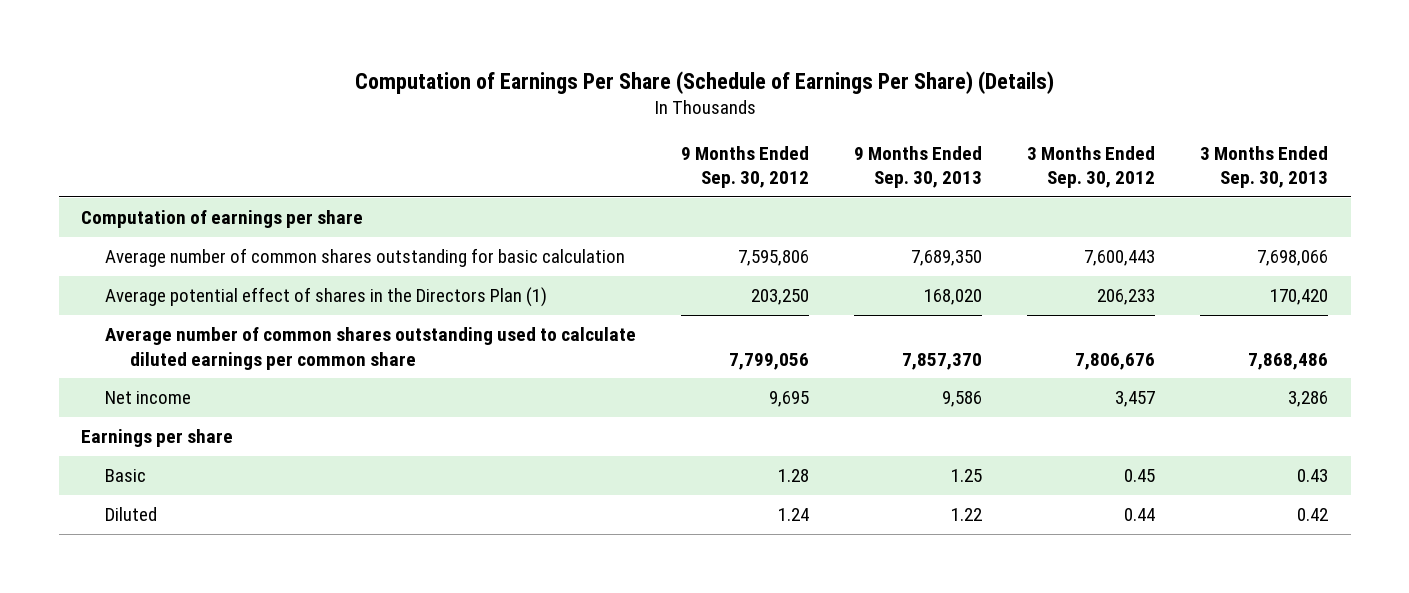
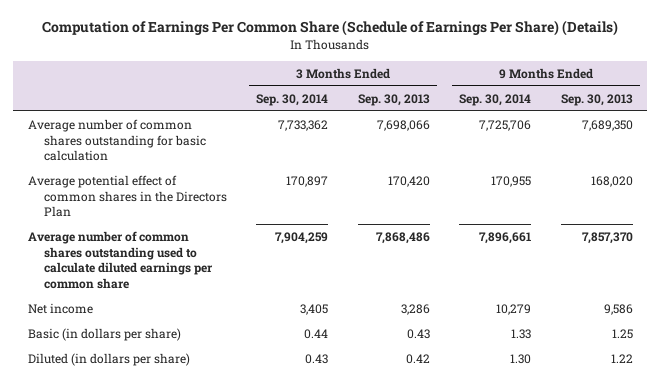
[354,70,1054,94] Computation of Earnings Per Share (Schedule of Earnings Per Share) (Details) -> [42,20,619,37] Computation of Earnings Per Common Share (Schedule of Earnings Per Share) (Details)
[681,145,810,189] 9 Months Ended Sep. 30, 2012 -> none
[1027,145,1156,189] 3 Months Ended Sep. 30, 2012 -> none
none -> [256,93,329,106] Sep. 30, 2014
none -> [459,93,532,106] Sep. 30, 2014
[81,210,364,229] Computation of earnings per share -> none
[105,287,548,308] Average potential effect of shares in the Directors Plan (1) -> [28,174,227,218] Average potential effect of common shares in the Directors Plan
[81,429,234,448] Earnings per share -> none
[105,469,147,483] Basic -> [28,327,182,341] Basic (in dollars per share)
[105,507,158,522] Diluted -> [28,352,191,366] Diluted (in dollars per share)

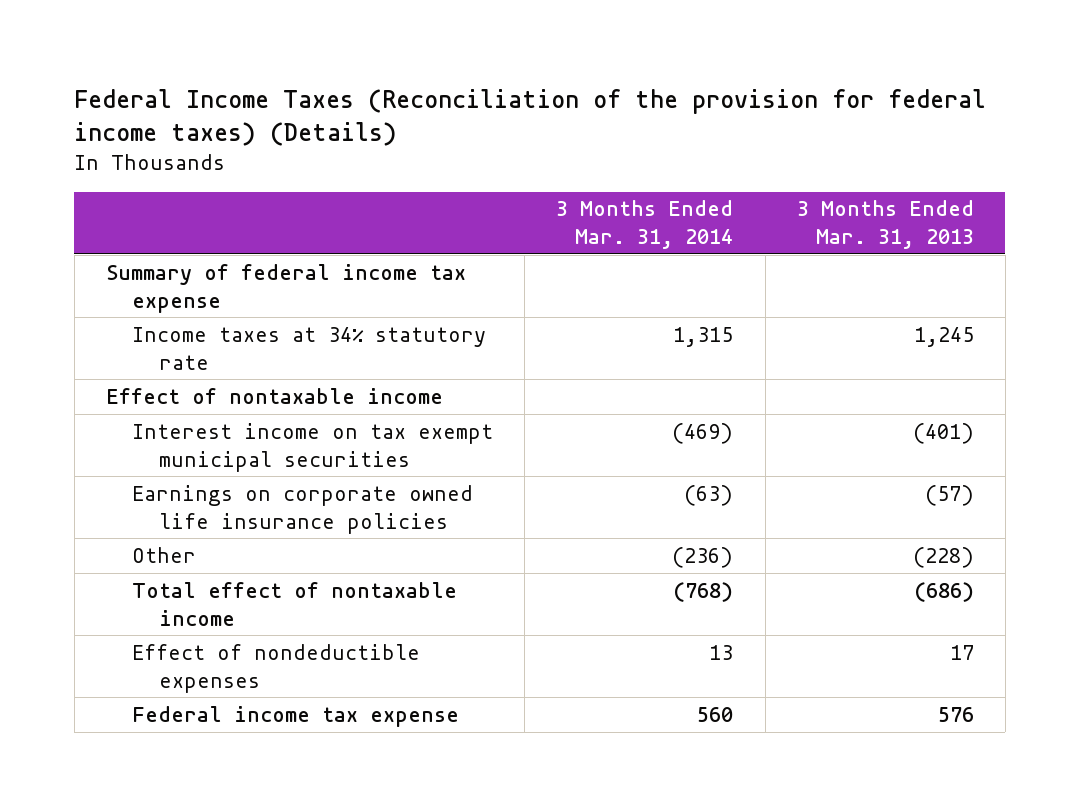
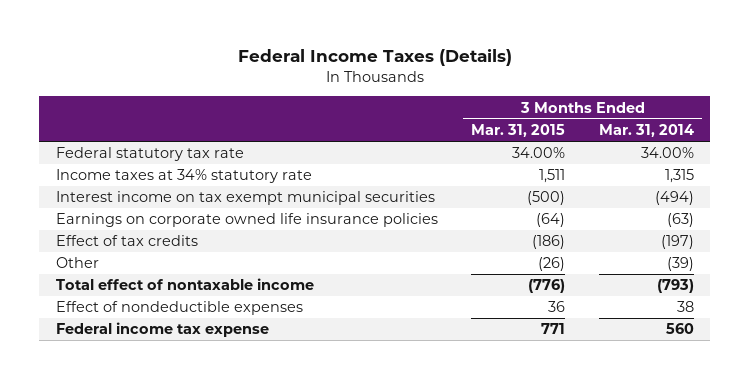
[74,88,987,146] Federal Income Taxes (Reconciliation of the provision for federal income taxes) (Details) -> [237,48,512,66] Federal Income Taxes (Details)
[796,200,974,250] 3 Months Ended Mar. 31, 2013 -> none
none -> [471,124,566,138] Mar. 31, 2015
[105,263,466,313] Summary of federal income tax expense -> none
none -> [55,147,244,162] Federal statutory tax rate
[105,387,443,404] Effect of nontaxable income -> none
[672,422,734,444] (469) -> [654,191,694,206] (494)
none -> [55,235,198,247] Effect of tax credits
[672,546,734,568] (236) -> [666,257,694,272] (39)
[673,581,734,602] (768) -> [656,279,694,294] (793)
[709,644,734,660] 13 -> [676,301,694,313] 38

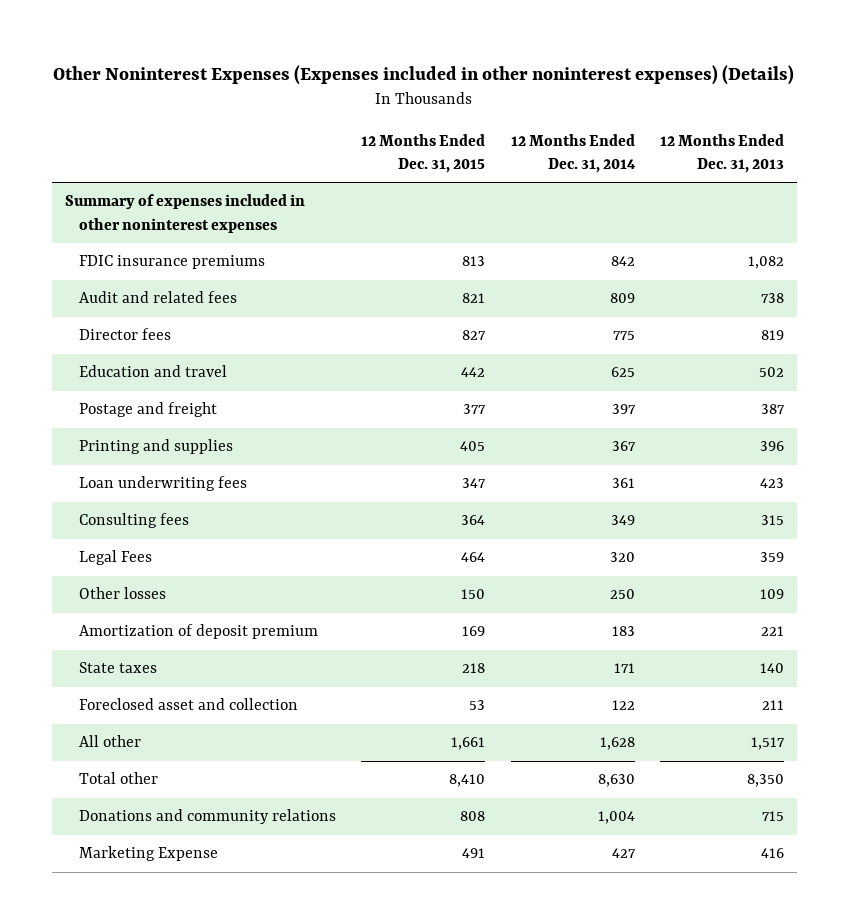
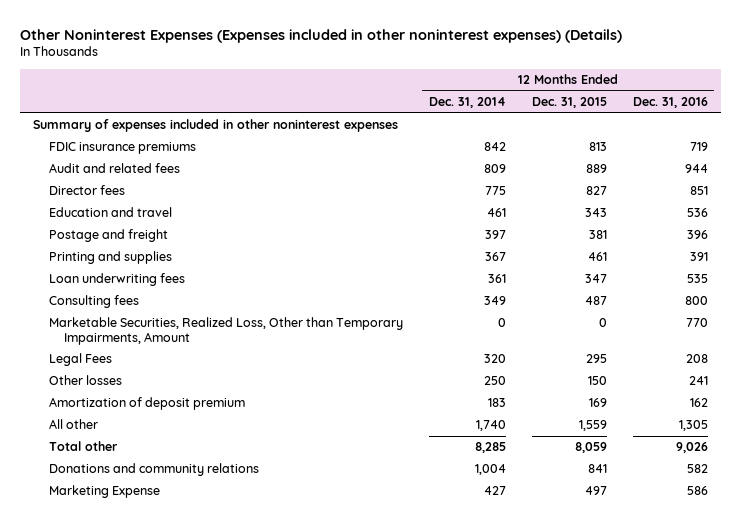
[660,133,785,173] 12 Months Ended Dec. 31, 2013 -> none
none -> [632,97,708,109] Dec. 31, 2016
[462,293,486,304] 821 -> [585,164,607,174] 889
[461,367,486,378] 442 -> [584,208,607,218] 343
[610,367,635,378] 625 -> [486,208,506,218] 461
[463,404,487,415] 377 -> [588,230,607,240] 381
[460,441,486,452] 405 -> [587,252,607,262] 461
[461,515,486,526] 364 -> [584,296,607,306] 487
none -> [48,317,403,345] Marketable Securities, Realized Loss, Other than Temporary Impairments, Amount
[461,552,486,563] 464 -> [585,354,607,364] 295
[78,662,157,674] State taxes -> none
[78,698,298,711] Foreclosed asset and collection -> none
[451,737,486,751] 1,661 -> [578,420,607,432] 1,559
[599,737,635,751] 1,628 -> [475,420,506,432] 1,740
[449,774,486,788] 8,410 -> [574,442,607,454] 8,059
[597,774,635,788] 8,630 -> [474,442,506,454] 8,285
[460,811,486,822] 808 -> [587,464,607,474] 841
[462,848,486,859] 491 -> [584,486,607,496] 497

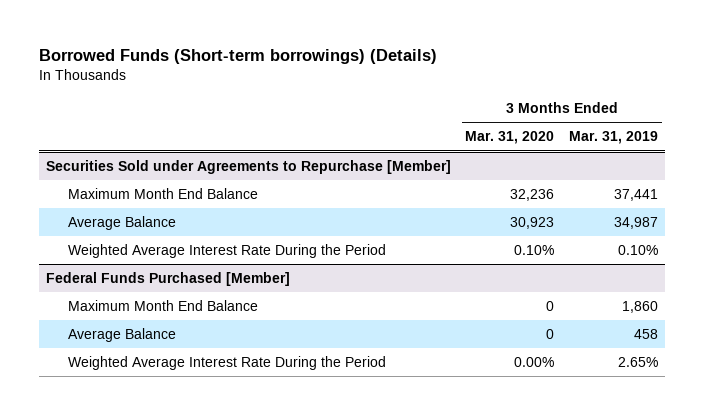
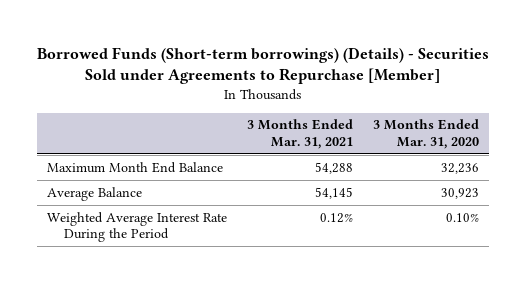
[38,48,437,64] Borrowed Funds (Short-term borrowings) (Details) -> [37,46,490,85] Borrowed Funds (Short-term borrowings) (Details) - Securities Sold under Agreements to Repurchase [Member]
[569,131,659,145] Mar. 31, 2019 -> none
none -> [247,119,354,149] 3 Months Ended Mar. 31, 2021
[45,160,451,175] Securities Sold under Agreements to Repurchase [Member] -> none
[45,272,290,287] Federal Funds Purchased [Member] -> none
[67,300,258,312] Maximum Month End Balance -> none
[67,328,176,343] Average Balance -> none
[67,356,386,371] Weighted Average Interest Rate During the Period -> none

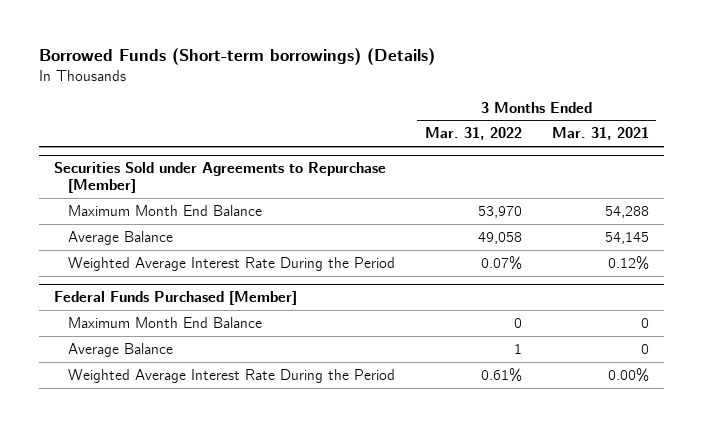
[37,46,490,85] Borrowed Funds (Short-term borrowings) (Details) - Securities Sold under Agreements to Repurchase [Member] -> [38,48,435,66] Borrowed Funds (Short-term borrowings) (Details)
[373,119,480,149] 3 Months Ended Mar. 31, 2020 -> none
none -> [424,127,522,141] Mar. 31, 2022
none -> [53,162,386,193] Securities Sold under Agreements to Repurchase [Member]
none -> [53,291,297,306] Federal Funds Purchased [Member]
none -> [67,316,262,328] Maximum Month End Balance
none -> [67,342,173,357] Average Balance
none -> [67,368,395,383] Weighted Average Interest Rate During the Period

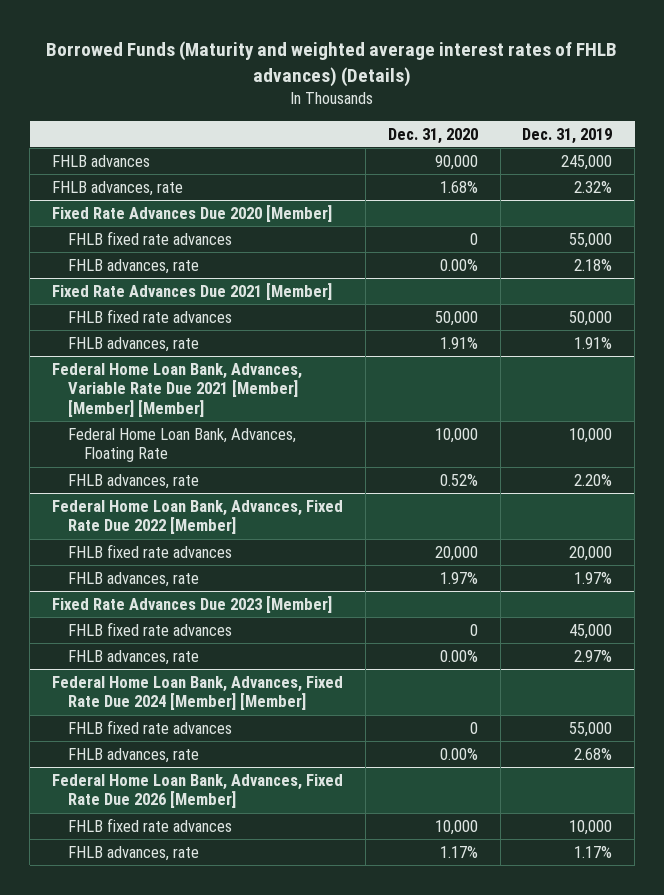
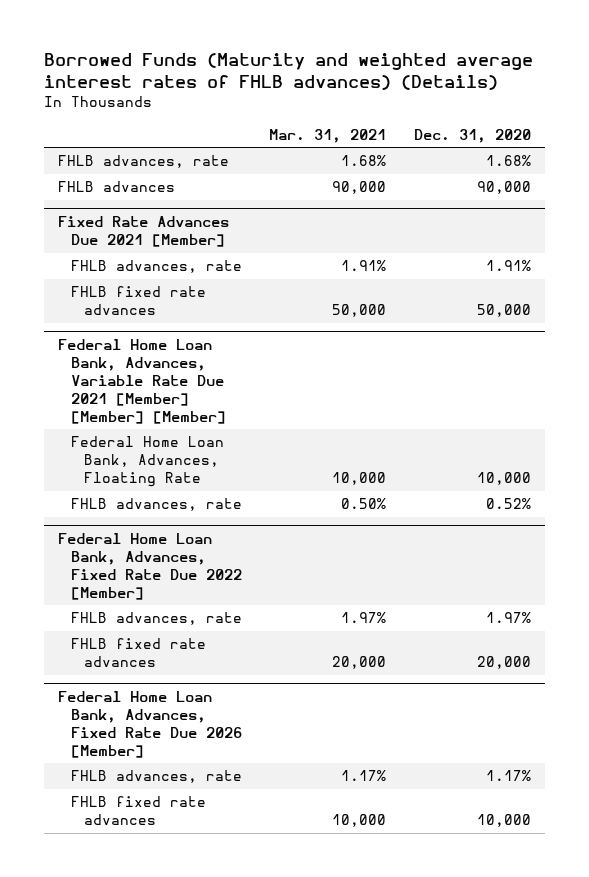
[522,127,613,144] Dec. 31, 2019 -> none
none -> [269,128,387,143] Mar. 31, 2021
[52,205,333,223] Fixed Rate Advances Due 2020 [Member] -> none
[68,231,233,246] FHLB fixed rate advances -> none
[68,259,200,275] FHLB advances, rate -> none
[52,155,151,168] FHLB advances -> [57,181,175,193] FHLB advances
[68,309,233,324] FHLB fixed rate advances -> [70,286,206,316] FHLB fixed rate advances
[52,596,333,614] Fixed Rate Advances Due 2023 [Member] -> none
[68,622,233,637] FHLB fixed rate advances -> none
[68,650,200,666] FHLB advances, rate -> none
[52,676,344,711] Federal Home Loan Bank, Advances, Fixed Rate Due 2024 [Member] [Member] -> none
[68,720,233,735] FHLB fixed rate advances -> none
[68,748,200,764] FHLB advances, rate -> none
[68,544,233,559] FHLB fixed rate advances -> [70,638,206,668] FHLB fixed rate advances
[68,818,233,833] FHLB fixed rate advances -> [70,796,206,826] FHLB fixed rate advances

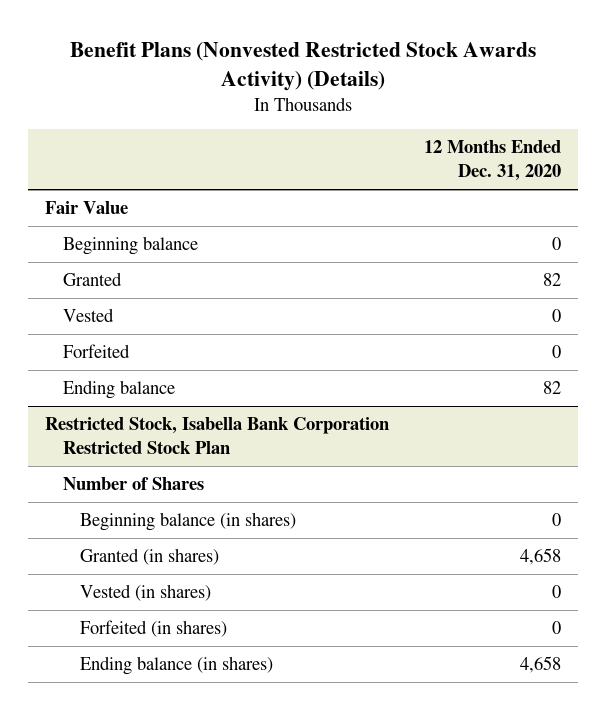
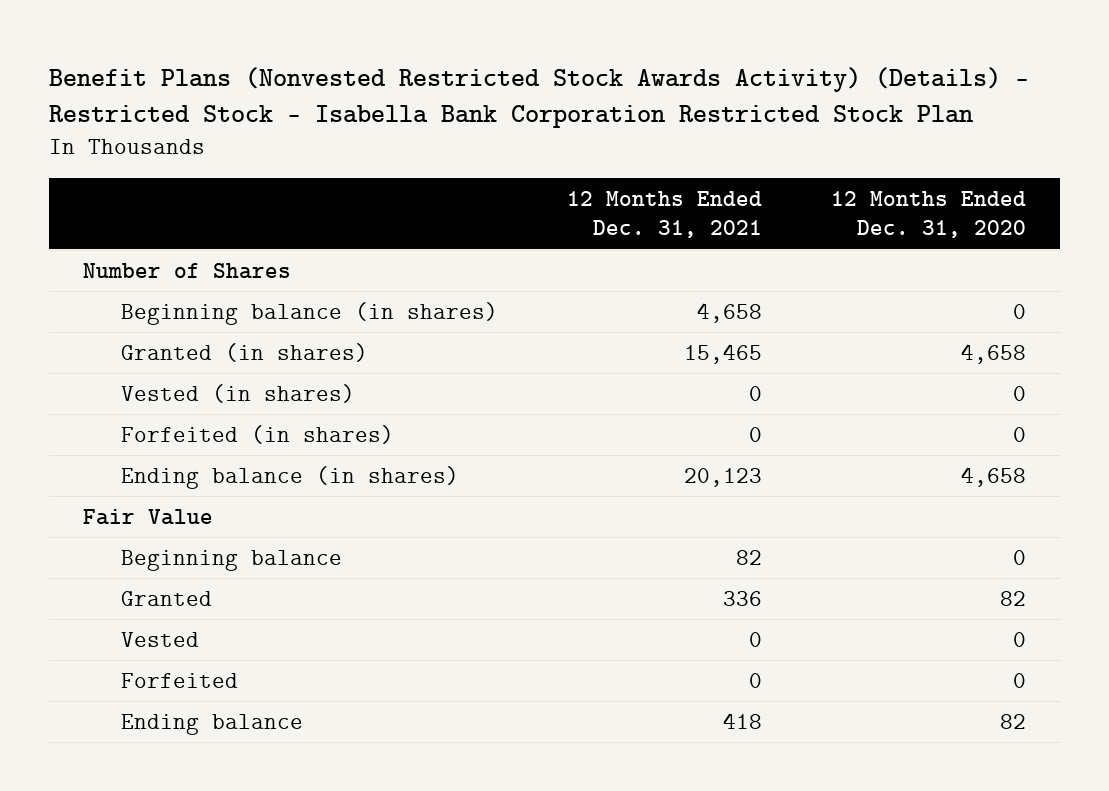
[70,41,537,91] Benefit Plans (Nonvested Restricted Stock Awards Activity) (Details) -> [48,66,1029,129] Benefit Plans (Nonvested Restricted Stock Awards Activity) (Details) - Restricted Stock - Isabella Bank Corporation Restricted Stock Plan
none -> [566,190,762,239] 12 Months Ended Dec. 31, 2021
[45,417,390,455] Restricted Stock, Isabella Bank Corporation Restricted Stock Plan -> none
[45,201,129,215] Fair Value -> [83,508,214,525] Fair Value
[62,236,198,256] Beginning balance -> [120,549,342,571] Beginning balance
[62,272,122,287] Granted -> [120,590,212,606] Granted
[62,308,114,323] Vested -> [120,631,199,647] Vested
[62,344,130,359] Forfeited -> [120,672,238,688] Forfeited
[62,380,175,400] Ending balance -> [120,713,303,735] Ending balance

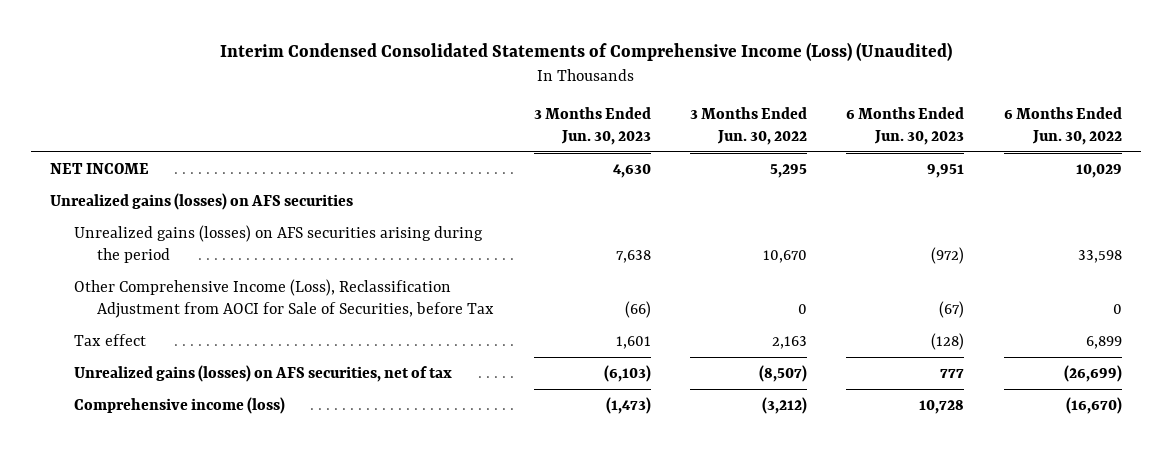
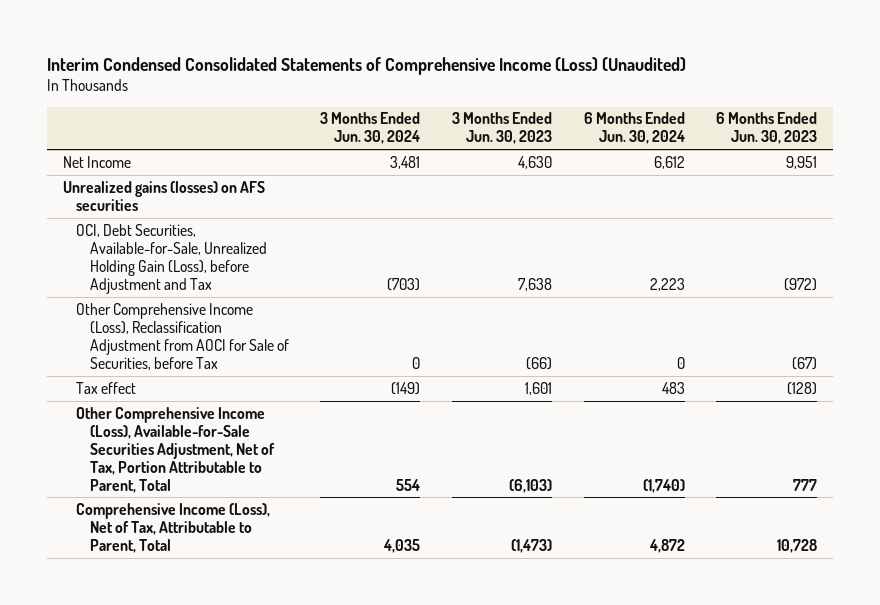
[690,107,808,145] 3 Months Ended Jun. 30, 2022 -> none
[1003,107,1122,145] 6 Months Ended Jun. 30, 2022 -> none
none -> [320,112,421,145] 3 Months Ended Jun. 30, 2024
none -> [583,112,685,145] 6 Months Ended Jun. 30, 2024
[50,162,150,174] NET INCOME -> [62,155,131,168] Net Income
[73,224,483,263] Unrealized gains (losses) on AFS securities arising during the period -> [76,223,267,294] OCI, Debt Securities, Available-for-Sale, Unrealized Holding Gain (Loss), before Adjustment and Tax
[73,364,452,382] Unrealized gains (losses) on AFS securities, net of tax -> [76,406,275,493] Other Comprehensive Income (Loss), Available-for-Sale Securities Adjustment, Net of Tax, Portion Attributable to Parent, Total
[73,396,285,414] Comprehensive income (loss) -> [76,502,271,553] Comprehensive Income (Loss), Net of Tax, Attributable to Parent, Total

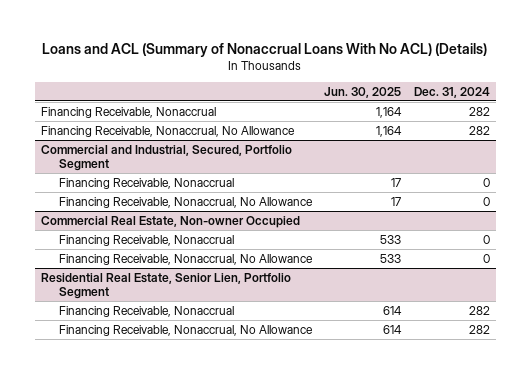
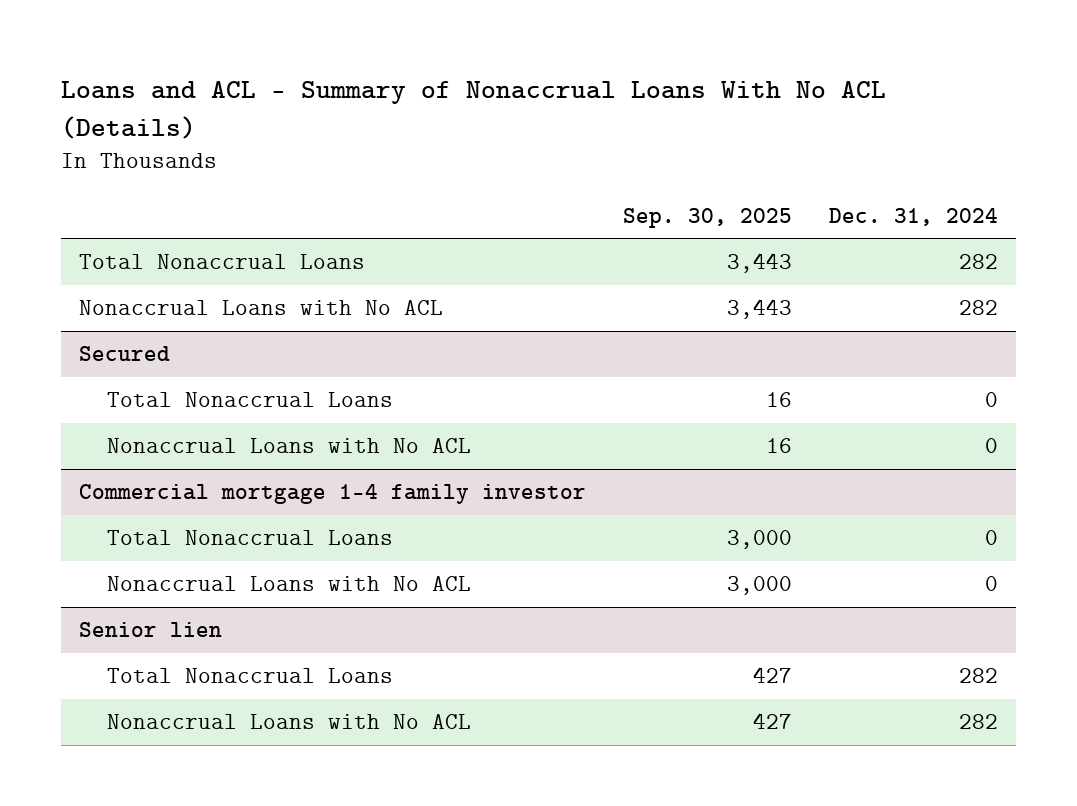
[42,42,488,57] Loans and ACL (Summary of Nonaccrual Loans With No ACL) (Details) -> [60,81,886,139] Loans and ACL - Summary of Nonaccrual Loans With No ACL (Details)
[324,86,402,98] Jun. 30, 2025 -> none
none -> [622,207,792,228] Sep. 30, 2025
[41,215,301,228] Commercial Real Estate, Non-owner Occupied -> none
[41,106,217,118] Financing Receivable, Nonaccrual -> [79,254,366,270] Total Nonaccrual Loans
[41,125,296,137] Financing Receivable, Nonaccrual, No Allowance -> [79,300,444,316] Nonaccrual Loans with No ACL
[41,144,293,172] Commercial and Industrial, Secured, Portfolio Segment -> [79,346,171,362] Secured
[58,177,234,189] Financing Receivable, Nonaccrual -> [106,392,393,408] Total Nonaccrual Loans
[58,196,313,208] Financing Receivable, Nonaccrual, No Allowance -> [106,438,471,454] Nonaccrual Loans with No ACL
none -> [79,484,587,505] Commercial mortgage 1-4 family investor
[58,234,234,246] Financing Receivable, Nonaccrual -> [106,530,393,546] Total Nonaccrual Loans
[58,253,313,265] Financing Receivable, Nonaccrual, No Allowance -> [106,576,471,592] Nonaccrual Loans with No ACL
[41,272,292,300] Residential Real Estate, Senior Lien, Portfolio Segment -> [79,622,223,638] Senior lien
[58,305,234,317] Financing Receivable, Nonaccrual -> [106,668,393,684] Total Nonaccrual Loans
[58,324,313,336] Financing Receivable, Nonaccrual, No Allowance -> [106,714,471,730] Nonaccrual Loans with No ACL

